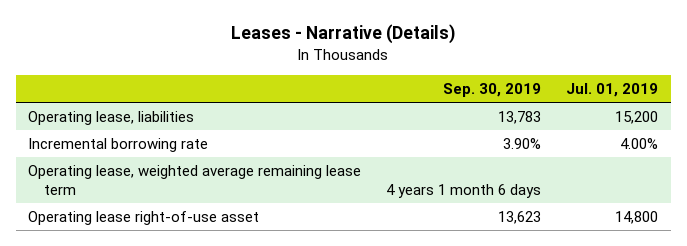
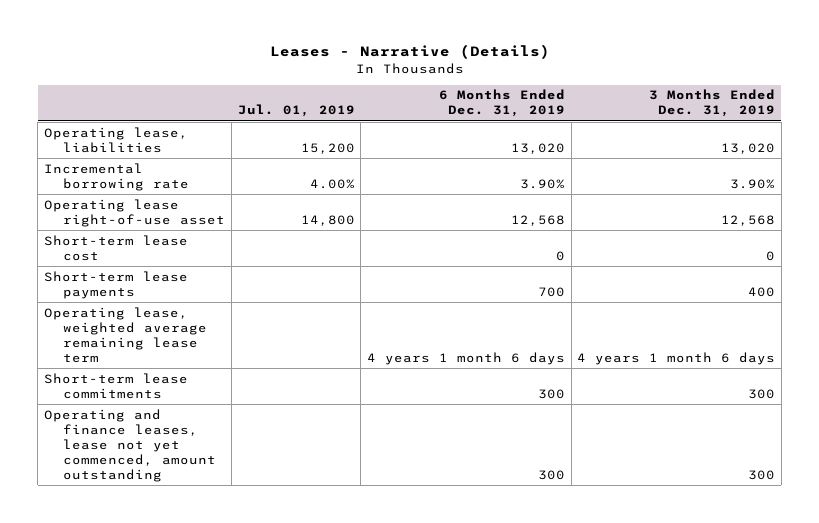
[443,82,542,97] Sep. 30, 2019 -> none
none -> [438,89,565,118] 6 Months Ended Dec. 31, 2019
none -> [649,89,776,118] 3 Months Ended Dec. 31, 2019
none -> [44,234,189,261] Short-term lease cost
none -> [44,270,189,299] Short-term lease payments
[28,164,362,196] Operating lease, weighted average remaining lease term -> [44,306,208,363] Operating lease, weighted average remaining lease term
none -> [44,372,189,399] Short-term lease commitments
none -> [44,408,217,482] Operating and finance leases, lease not yet commenced, amount outstanding

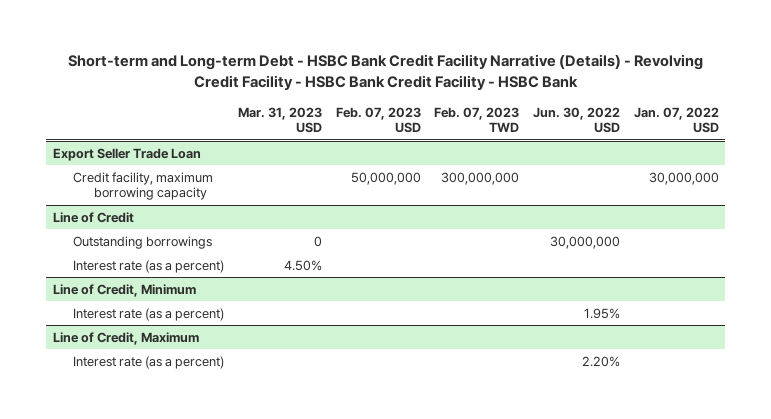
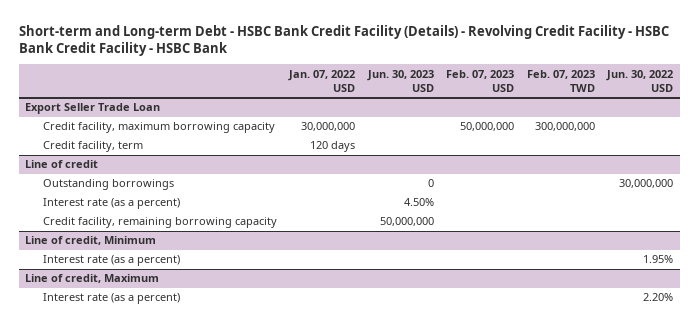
[67,54,703,90] Short-term and Long-term Debt - HSBC Bank Credit Facility Narrative (Details) - Revolving Credit Facility - HSBC Bank Credit Facility - HSBC Bank -> [18,25,669,57] Short-term and Long-term Debt - HSBC Bank Credit Facility (Details) - Revolving Credit Facility - HSBC Bank Credit Facility - HSBC Bank
[238,106,323,134] Mar. 31, 2023 USD -> none
none -> [366,69,434,92] Jun. 30, 2023 USD
none -> [42,141,143,153] Credit facility, term
[52,211,134,223] Line of Credit -> [25,160,99,169] Line of credit
none -> [42,217,277,229] Credit facility, remaining borrowing capacity
[52,283,196,297] Line of Credit, Minimum -> [25,236,157,246] Line of credit, Minimum
[52,331,199,345] Line of Credit, Maximum -> [25,274,160,284] Line of credit, Maximum

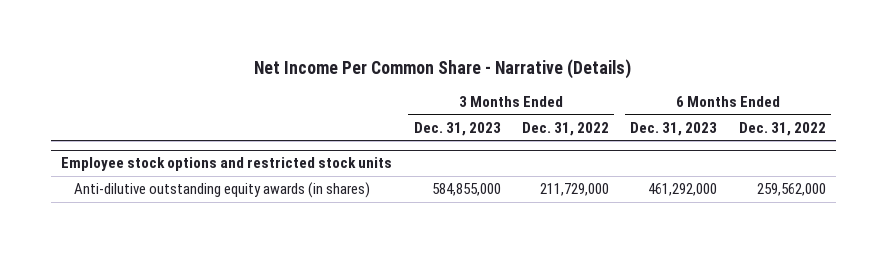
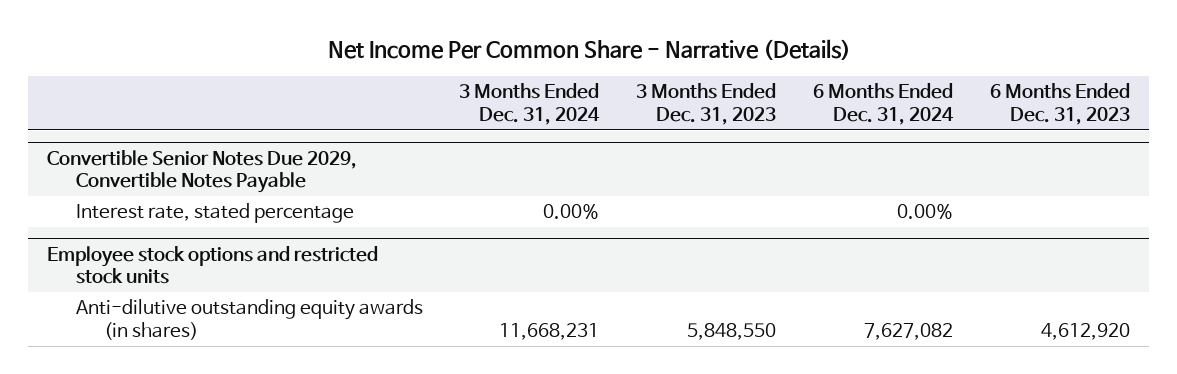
[521,121,609,136] Dec. 31, 2022 -> none
[738,121,826,136] Dec. 31, 2022 -> none
none -> [459,82,601,125] 3 Months Ended Dec. 31, 2024
none -> [813,82,955,125] 6 Months Ended Dec. 31, 2024
none -> [46,149,357,194] Convertible Senior Notes Due 2029, Convertible Notes Payable
none -> [75,203,354,224] Interest rate, stated percentage
[431,183,501,197] 584,855,000 -> [687,322,777,340] 5,848,550
[648,183,718,197] 461,292,000 -> [1041,322,1131,340] 4,612,920

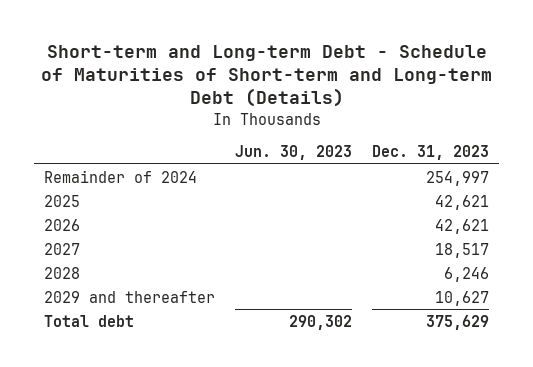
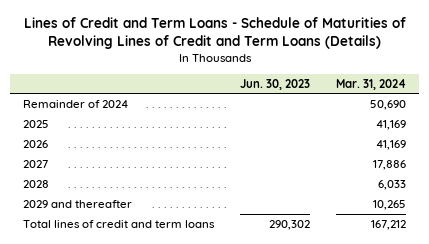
[40,44,492,108] Short-term and Long-term Debt - Schedule of Maturities of Short-term and Long-term Debt (Details) -> [23,17,406,50] Lines of Credit and Term Loans - Schedule of Maturities of Revolving Lines of Credit and Term Loans (Details)
[372,145,490,161] Dec. 31, 2023 -> none
none -> [336,78,407,90] Mar. 31, 2024
[44,314,135,327] Total debt -> [23,219,216,228] Total lines of credit and term loans

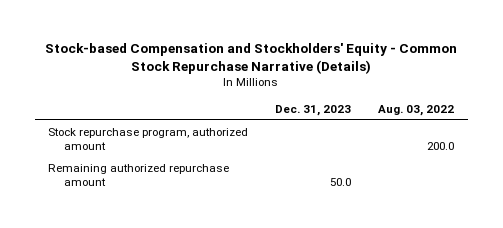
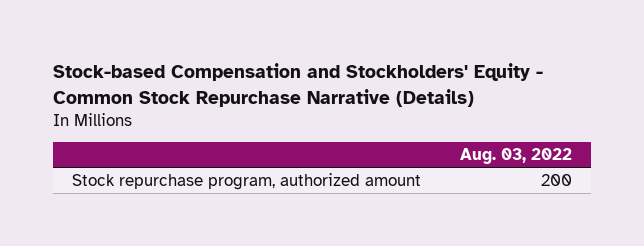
[275,104,352,116] Dec. 31, 2023 -> none
[48,163,230,187] Remaining authorized repurchase amount -> none
[427,142,455,151] 200.0 -> [540,173,572,186] 200

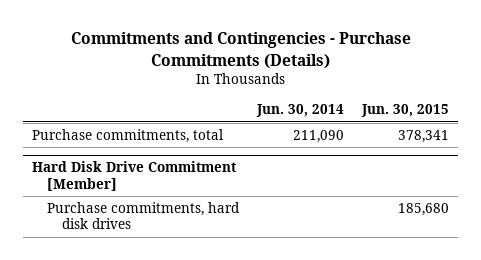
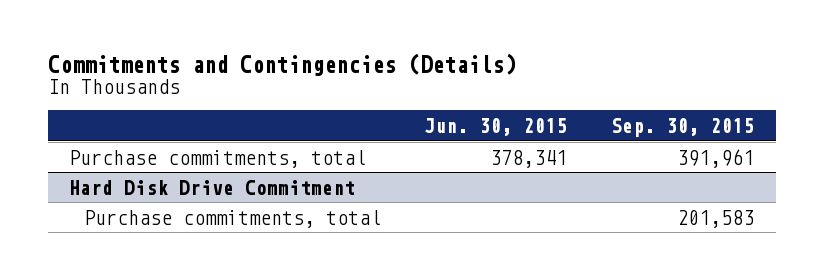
[70,32,411,69] Commitments and Contingencies - Purchase Commitments (Details) -> [47,52,516,76] Commitments and Contingencies (Details)
[255,104,344,118] Jun. 30, 2014 -> none
none -> [610,117,754,137] Sep. 30, 2015
[47,201,241,230] Purchase commitments, hard disk drives -> none
[32,161,238,191] Hard Disk Drive Commitment [Member] -> [69,179,356,195] Hard Disk Drive Commitment
none -> [83,209,381,228] Purchase commitments, total

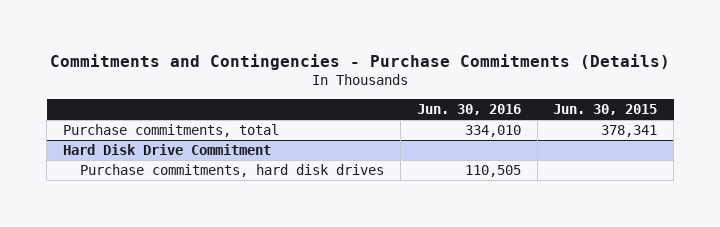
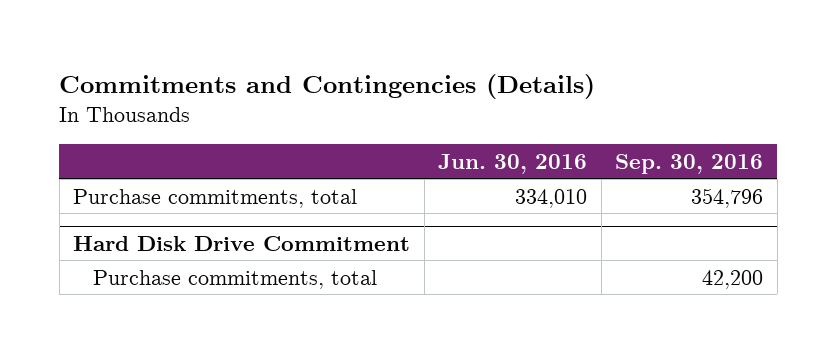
[50,54,671,71] Commitments and Contingencies - Purchase Commitments (Details) -> [59,74,596,100] Commitments and Contingencies (Details)
[553,103,658,115] Jun. 30, 2015 -> none
none -> [615,153,764,174] Sep. 30, 2016
[80,164,385,178] Purchase commitments, hard disk drives -> none
none -> [93,269,378,289] Purchase commitments, total

